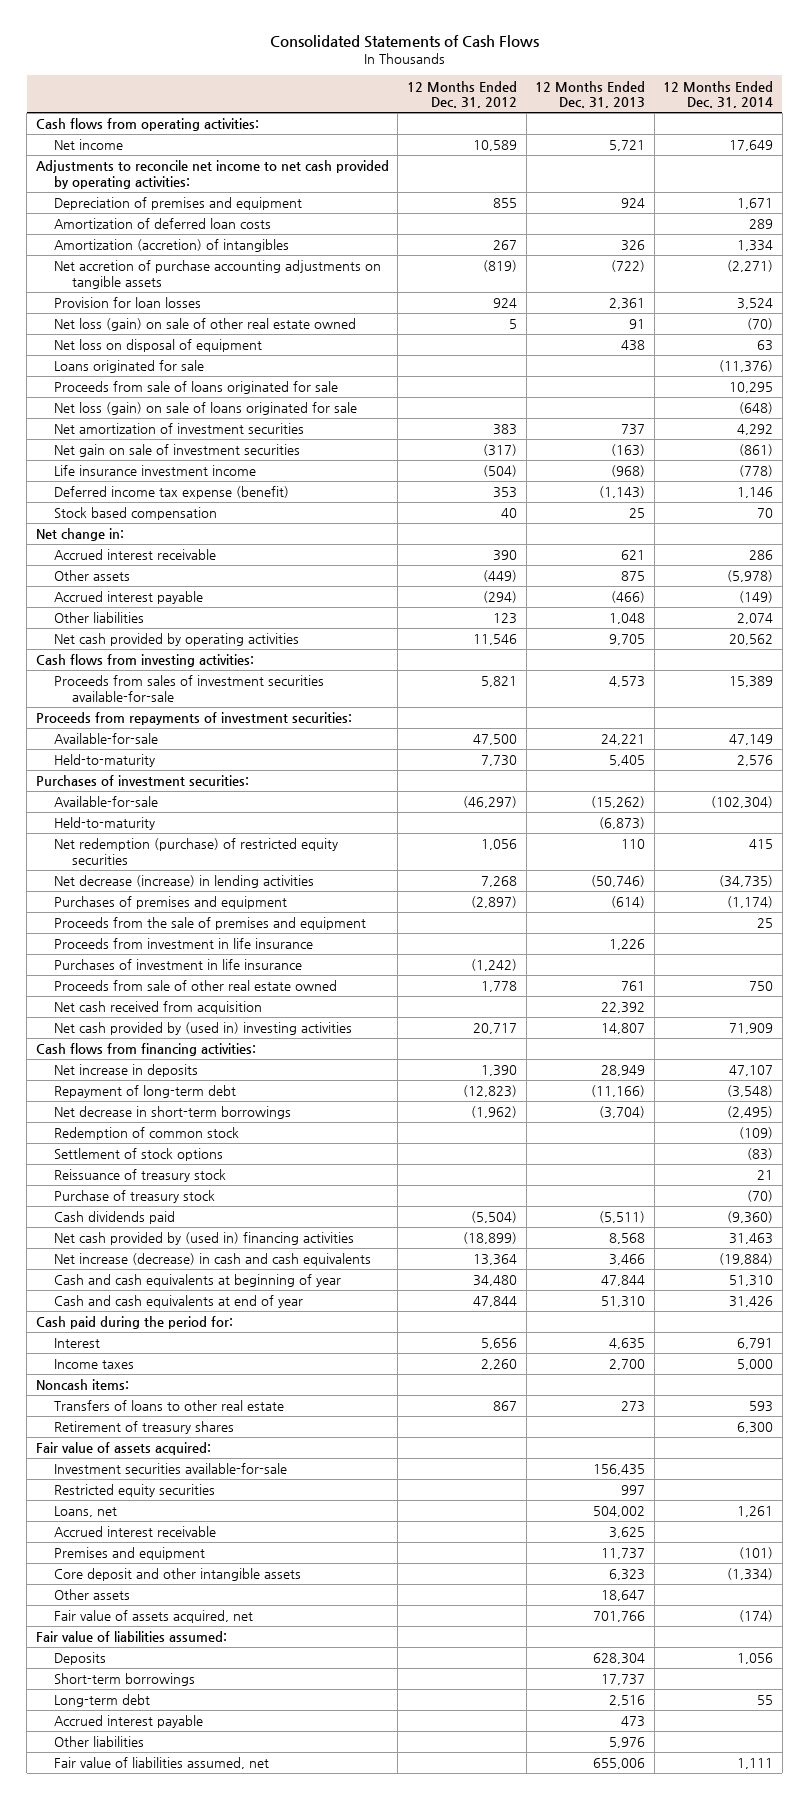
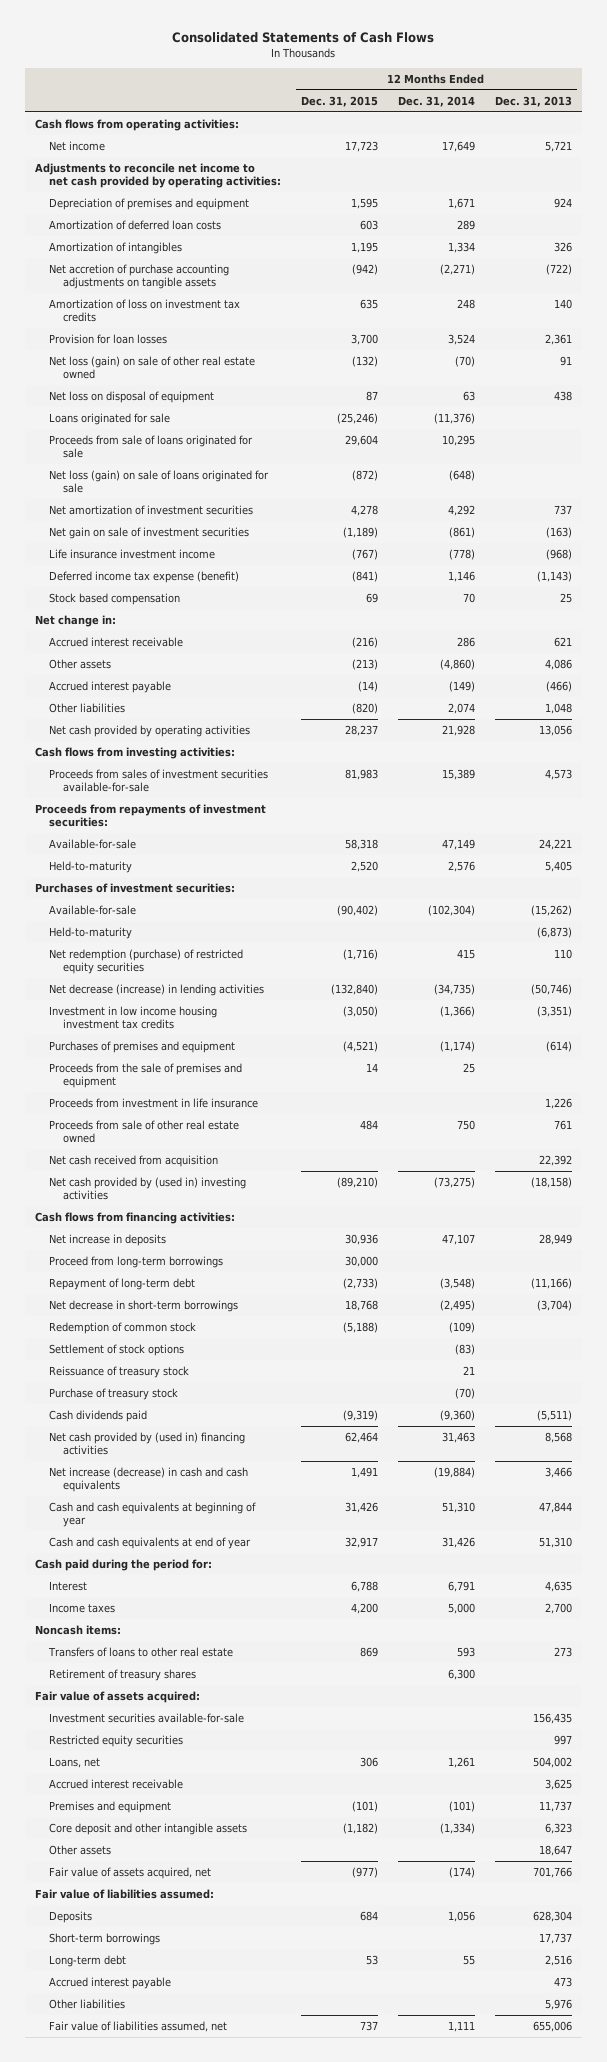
[406,80,517,109] 12 Months Ended Dec. 31, 2012 -> none
none -> [300,95,378,107] Dec. 31, 2015
[53,239,289,253] Amortization (accretion) of intangibles -> [48,241,182,254] Amortization of intangibles
none -> [48,298,240,323] Amortization of loss on investment tax credits
[621,571,646,582] 875 -> [544,658,572,670] 4,086
[727,570,774,583] (5,978) -> [439,658,475,670] (4,860)
[609,634,646,646] 9,705 -> [538,724,572,736] 13,056
[729,634,774,646] 20,562 -> [441,724,475,736] 21,928
none -> [48,1005,217,1030] Investment in low income housing investment tax credits
[53,959,302,971] Purchases of investment in life insurance -> none
[601,1023,646,1035] 14,807 -> [530,1176,572,1188] (18,158)
[729,1023,774,1035] 71,909 -> [433,1176,475,1188] (73,275)
none -> [48,1255,223,1268] Proceed from long-term borrowings

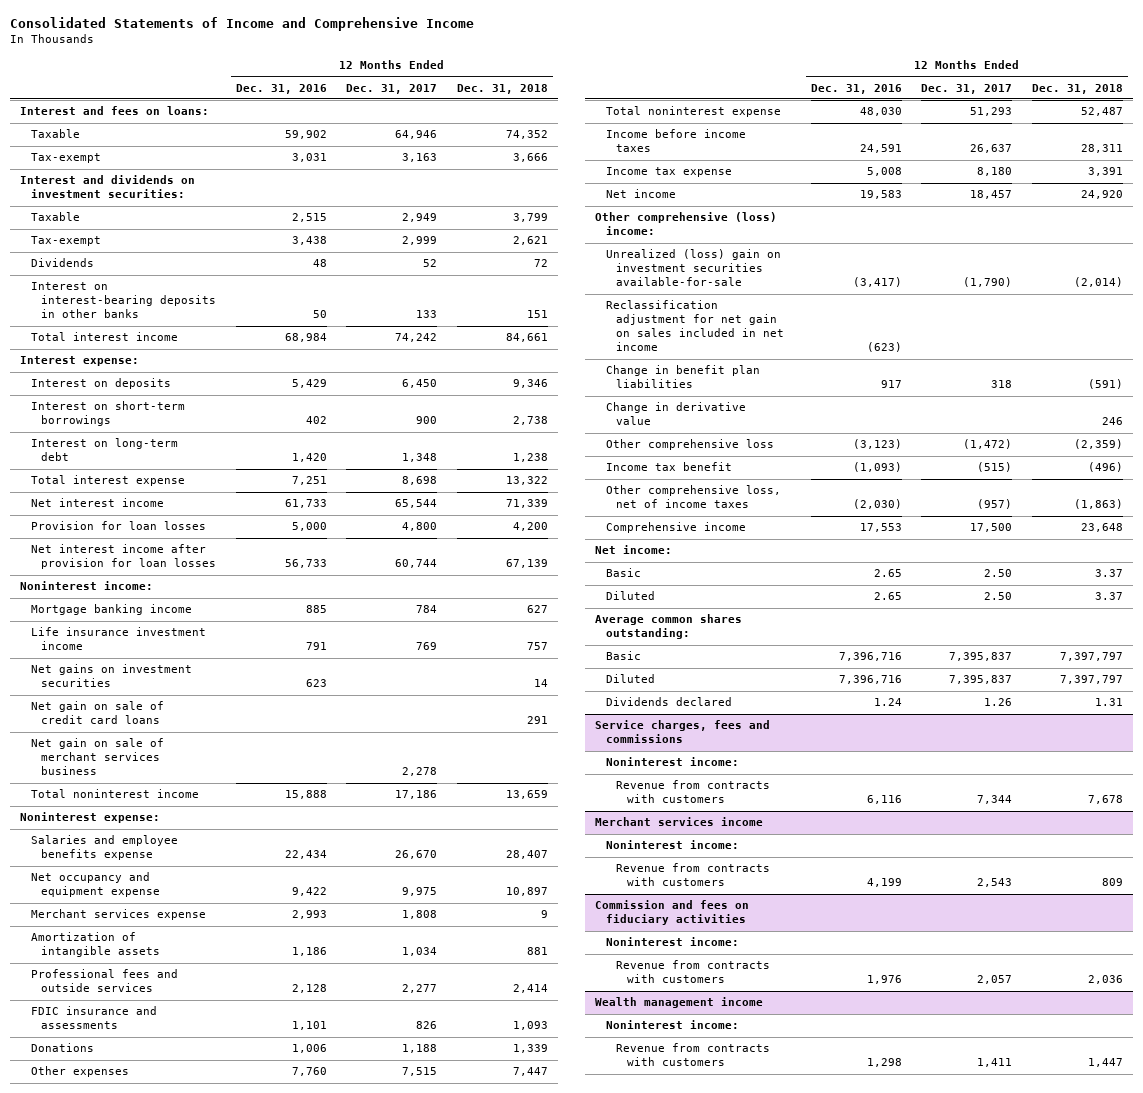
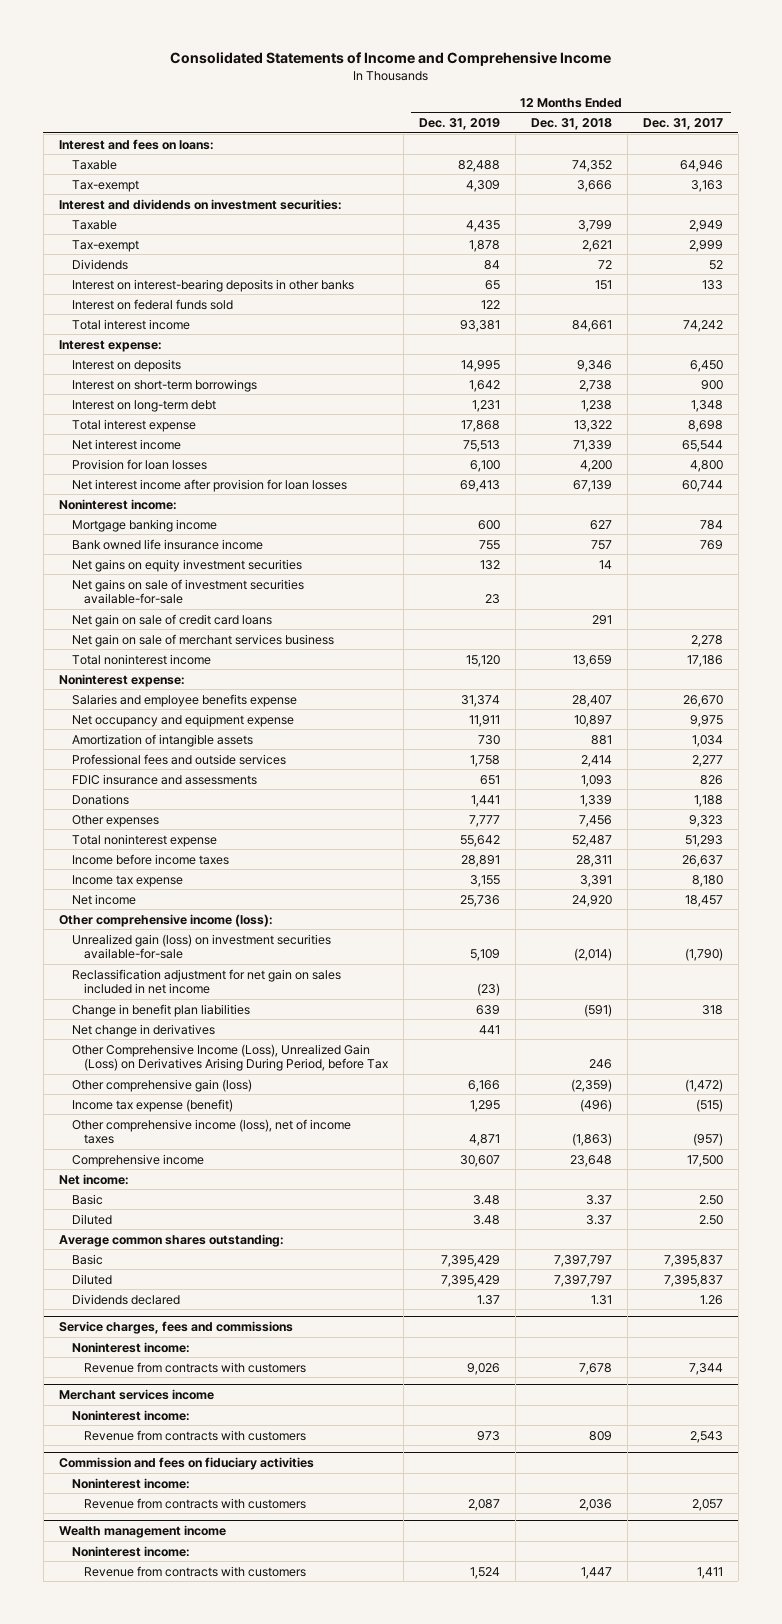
[235,83,327,94] Dec. 31, 2016 -> none
none -> [419,118,501,131] Dec. 31, 2019
none -> [71,298,233,310] Interest on federal funds sold
[30,627,206,651] Life insurance investment income -> [71,538,263,550] Bank owned life insurance income
[30,664,192,688] Net gains on investment securities -> [71,558,302,572] Net gains on equity investment securities
none -> [71,578,304,605] Net gains on sale of investment securities available-for-sale
[30,909,206,921] Merchant services expense -> none
[402,1067,438,1077] 7,515 -> [688,814,723,827] 9,323
[512,1067,548,1077] 7,447 -> [578,814,612,827] 7,456
[595,212,778,236] Other comprehensive (loss) income: -> [58,913,273,927] Other comprehensive income (loss):
[605,249,781,287] Unrealized (loss) gain on investment securities available-for-sale -> [71,933,331,960] Unrealized gain (loss) on investment securities available-for-sale
none -> [71,1023,215,1037] Net change in derivatives
[605,402,746,426] Change in derivative value -> [71,1043,389,1072] Other Comprehensive Income (Loss), Unrealized Gain (Loss) on Derivatives Arising During Period, before Tax
[605,439,774,451] Other comprehensive loss -> [71,1078,252,1092] Other comprehensive gain (loss)
[605,462,732,472] Income tax benefit -> [71,1098,233,1112] Income tax expense (benefit)
[605,485,781,509] Other comprehensive loss, net of income taxes -> [71,1118,351,1145] Other comprehensive income (loss), net of income taxes

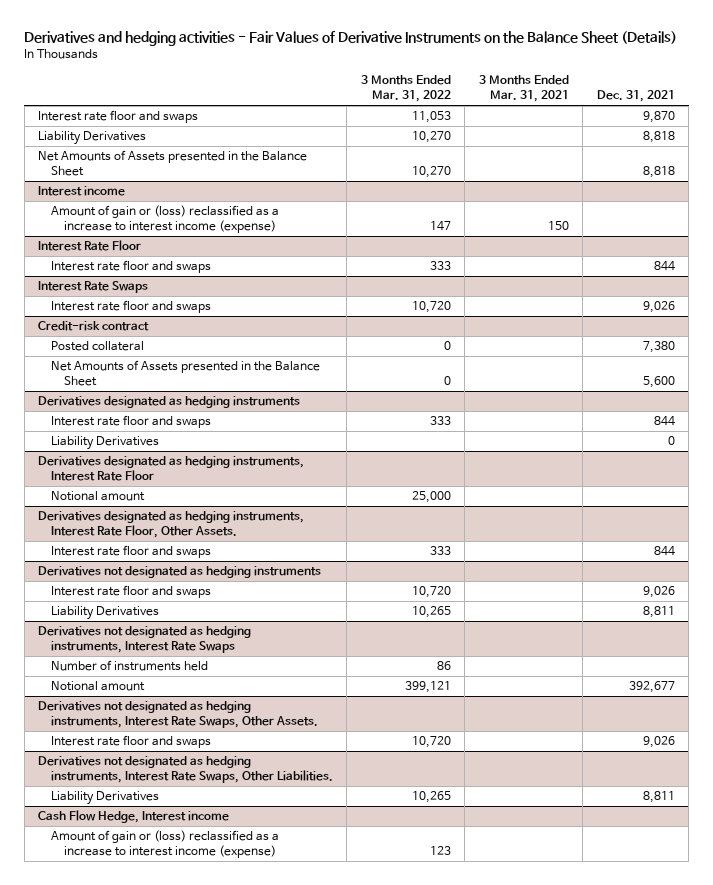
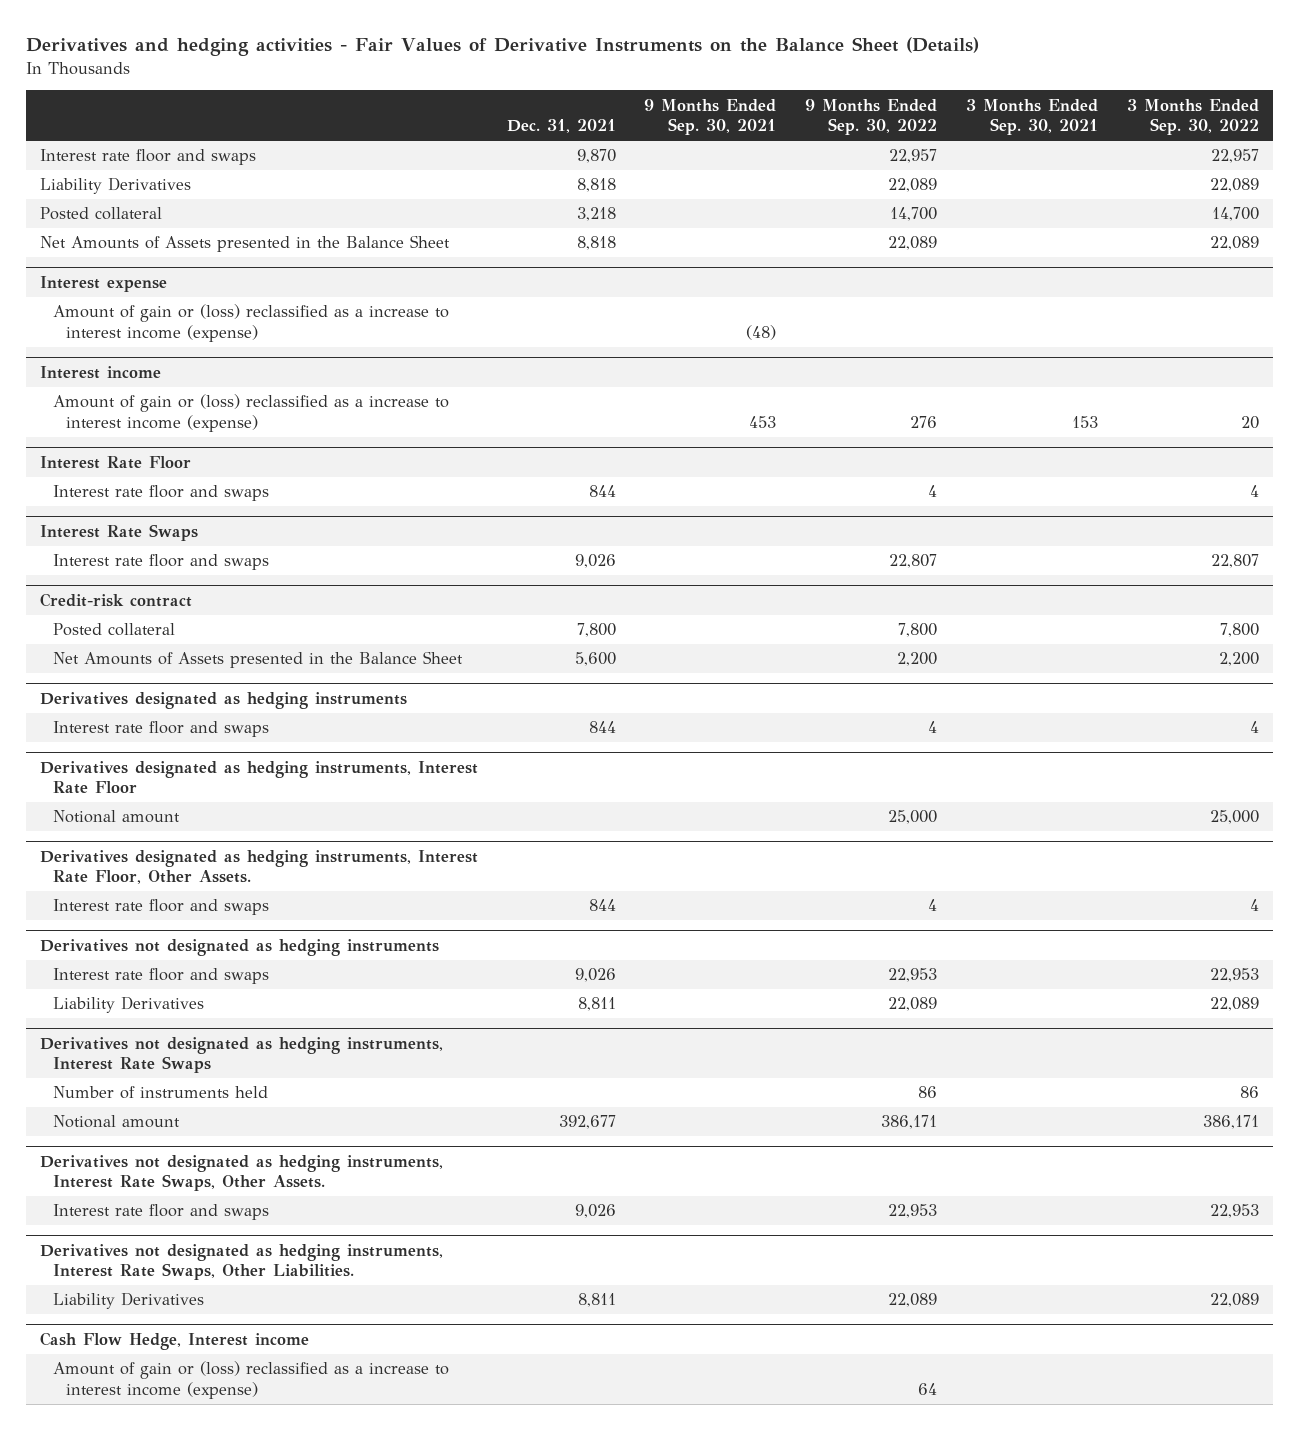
[360,75,451,103] 3 Months Ended Mar. 31, 2022 -> none
[478,75,569,103] 3 Months Ended Mar. 31, 2021 -> none
none -> [644,98,777,136] 9 Months Ended Sep. 30, 2021
none -> [805,98,938,136] 9 Months Ended Sep. 30, 2022
none -> [965,98,1098,136] 3 Months Ended Sep. 30, 2021
none -> [1126,98,1259,136] 3 Months Ended Sep. 30, 2022
none -> [40,207,163,221] Posted collateral
none -> [40,275,168,292] Interest expense
none -> [52,304,449,342] Amount of gain or (loss) reclassified as a increase to interest income (expense)
[642,341,675,354] 7,380 -> [576,623,616,638] 7,800
[50,436,159,451] Liability Derivatives -> none

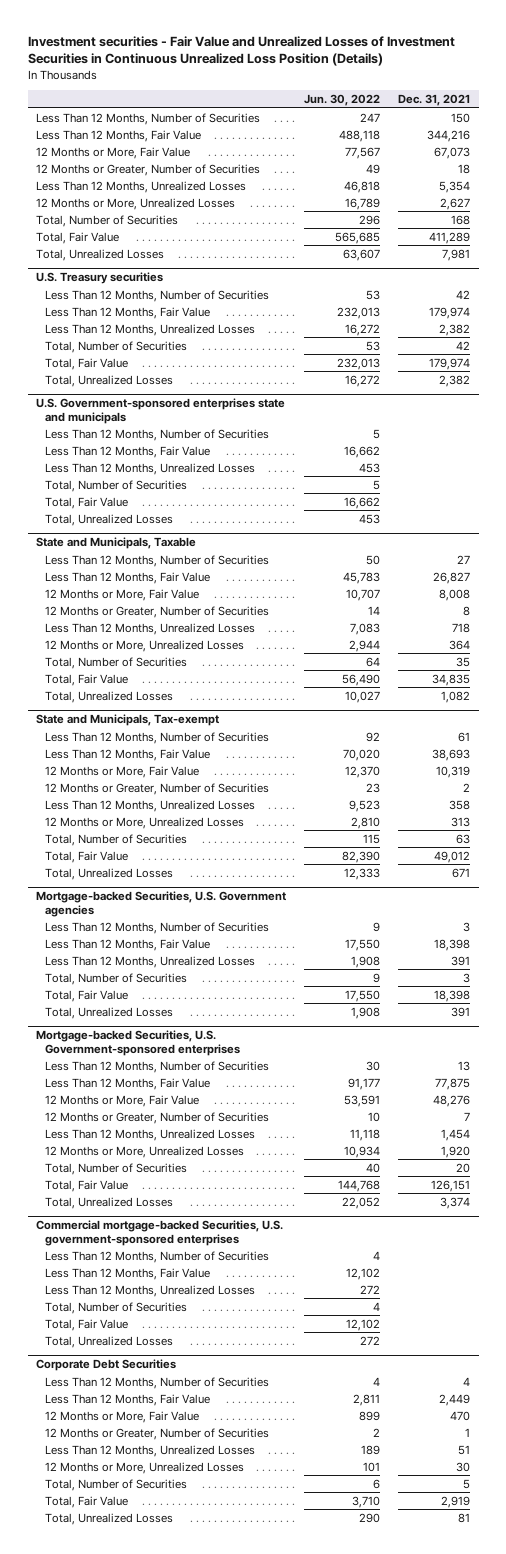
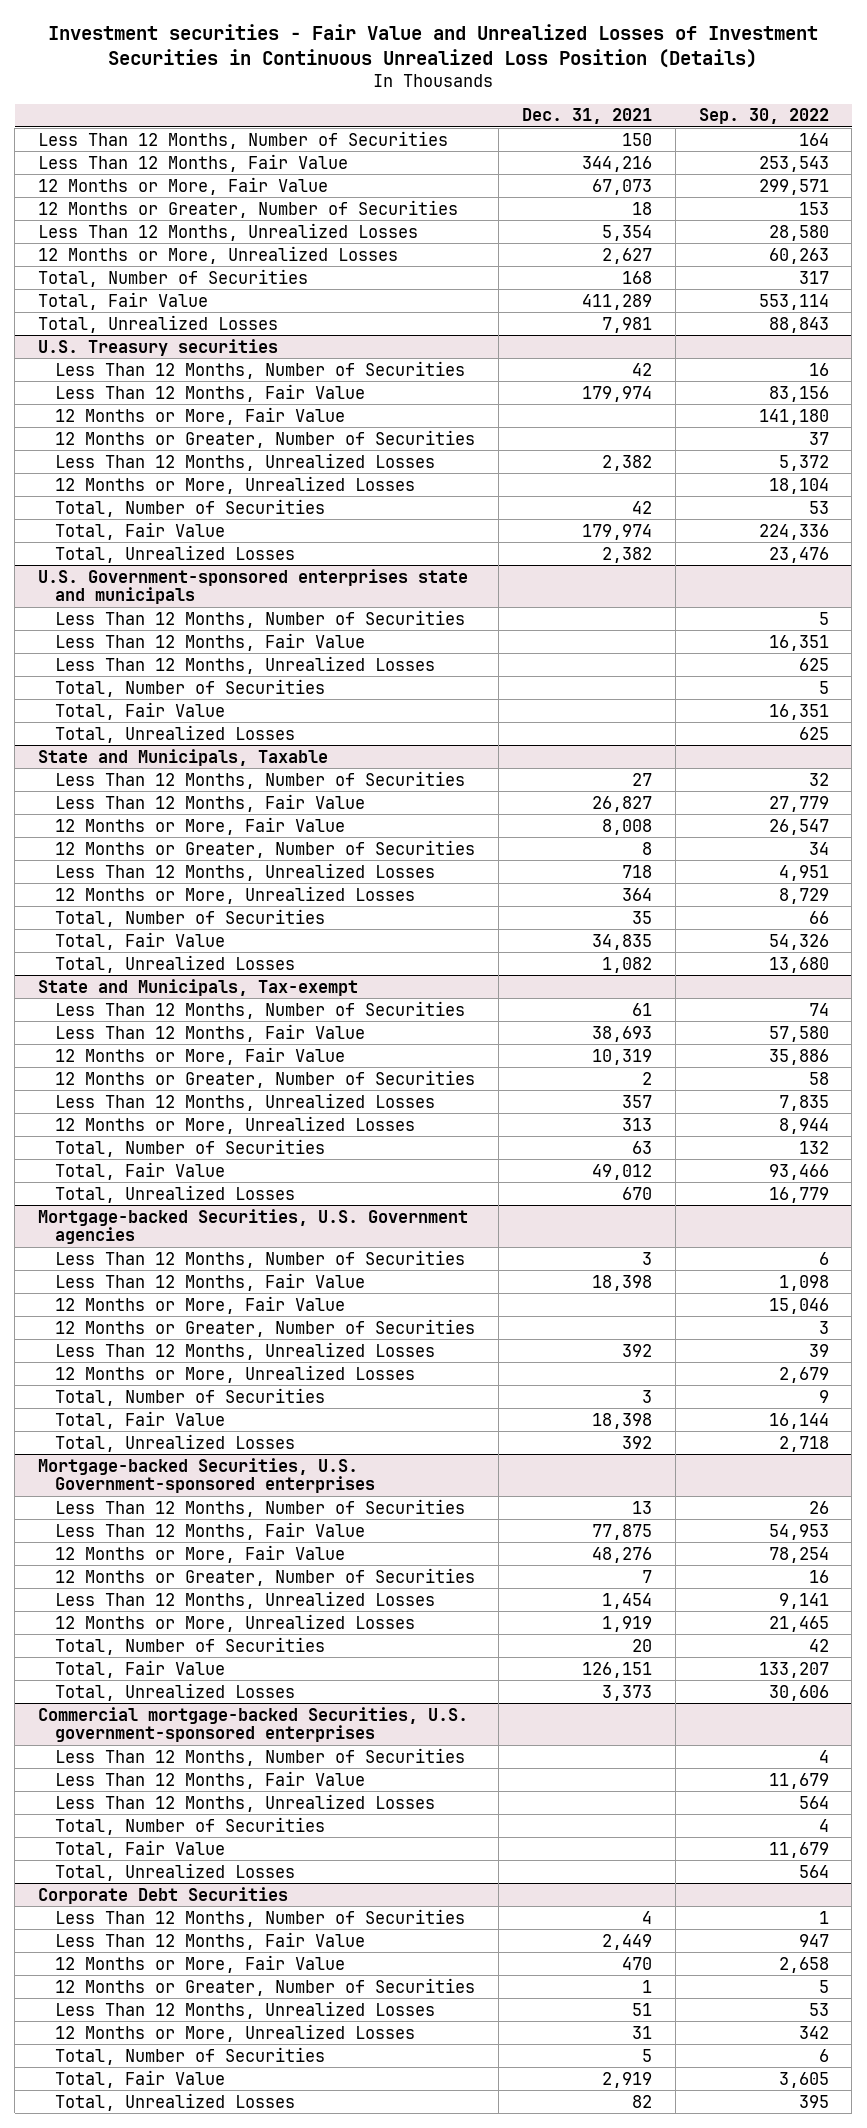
[304,94,381,107] Jun. 30, 2022 -> none
none -> [698,108,829,125] Sep. 30, 2022
none -> [55,406,346,425] 12 Months or More, Fair Value
none -> [55,429,476,448] 12 Months or Greater, Number of Securities
none -> [55,475,416,494] 12 Months or More, Unrealized Losses
[448,799,470,810] 358 -> [621,1094,652,1108] 357
[451,867,470,878] 671 -> [621,1186,652,1200] 670
none -> [55,1295,346,1314] 12 Months or More, Fair Value
none -> [55,1318,476,1337] 12 Months or Greater, Number of Securities
[450,955,470,966] 391 -> [621,1343,652,1357] 392
none -> [55,1364,416,1383] 12 Months or More, Unrealized Losses
[450,1006,470,1017] 391 -> [621,1435,652,1449] 392
[440,1145,470,1158] 1,920 -> [601,1615,652,1632] 1,919
[439,1196,470,1209] 3,374 -> [601,1684,652,1701] 3,373
[455,1461,470,1472] 30 -> [631,2025,652,2039] 31
[457,1512,470,1523] 81 -> [631,2094,652,2108] 82

